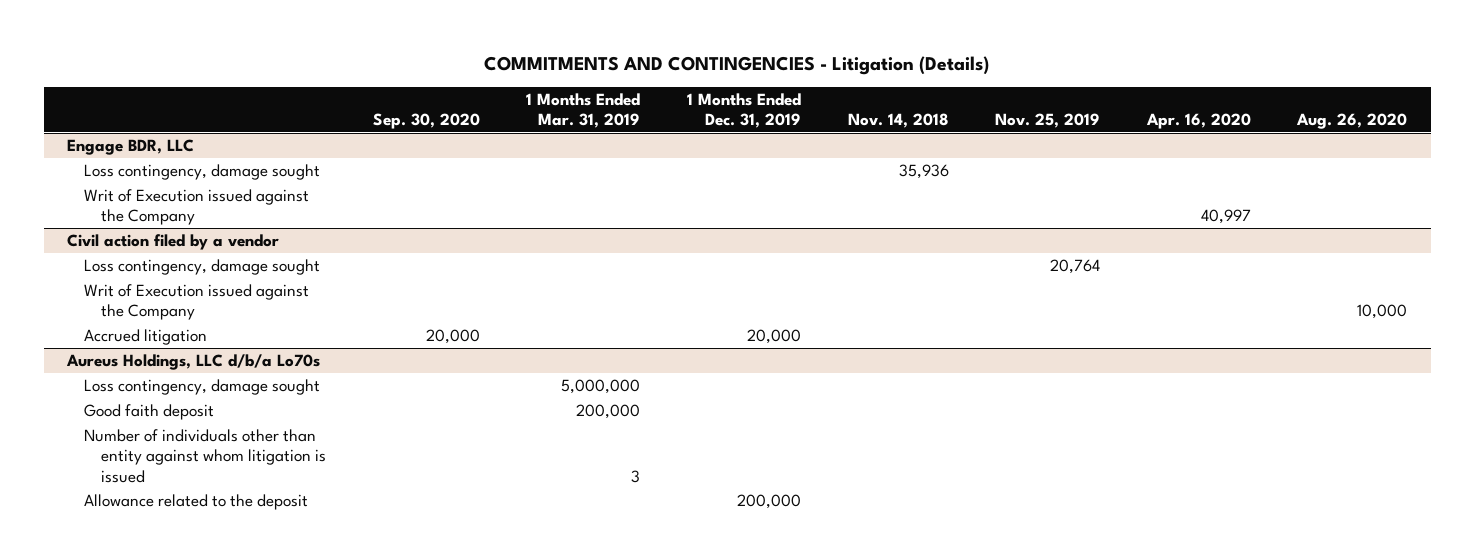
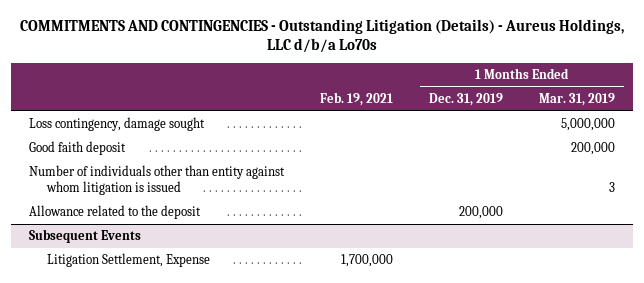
[484,55,990,75] COMMITMENTS AND CONTINGENCIES - Litigation (Details) -> [20,18,625,54] COMMITMENTS AND CONTINGENCIES - Outstanding Litigation (Details) - Aureus Holdings, LLC d/b/a Lo70s
[372,112,480,129] Sep. 30, 2020 -> none
[847,112,949,128] Nov. 14, 2018 -> none
[995,112,1101,128] Nov. 25, 2019 -> none
[1145,112,1251,129] Apr. 16, 2020 -> none
[1296,112,1408,129] Aug. 26, 2020 -> none
none -> [320,92,394,107] Feb. 19, 2021
[67,138,195,155] Engage BDR, LLC -> none
[84,163,321,180] Loss contingency, damage sought -> none
[84,188,310,226] Writ of Execution issued against the Company -> none
[67,233,280,250] Civil action filed by a vendor -> none
[84,258,321,275] Loss contingency, damage sought -> none
[84,283,310,321] Writ of Execution issued against the Company -> none
[84,328,208,345] Accrued litigation -> none
[84,378,321,395] Loss contingency, damage sought -> none
[84,403,215,420] Good faith deposit -> none
[84,428,327,483] Number of individuals other than entity against whom litigation is issued -> none
[84,493,309,510] Allowance related to the deposit -> none
none -> [29,117,206,132] Loss contingency, damage sought
none -> [29,141,127,156] Good faith deposit
none -> [29,165,286,196] Number of individuals other than entity against whom litigation is issued
none -> [29,205,202,220] Allowance related to the deposit
[66,353,321,370] Aureus Holdings, LLC d/b/a Lo70s -> [29,229,142,244] Subsequent Events
none -> [46,253,210,268] Litigation Settlement, Expense

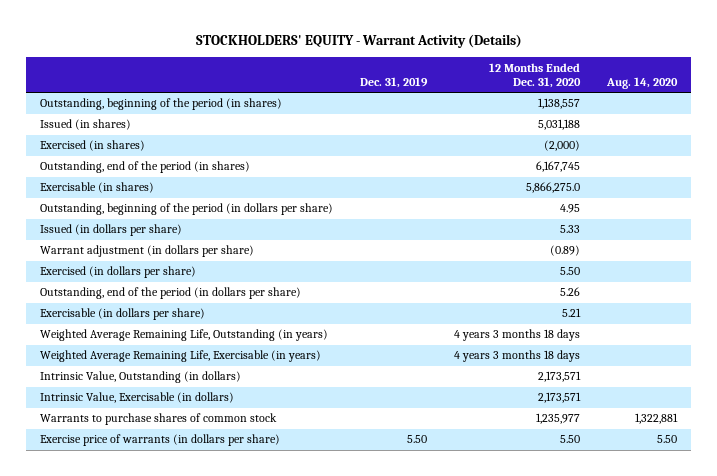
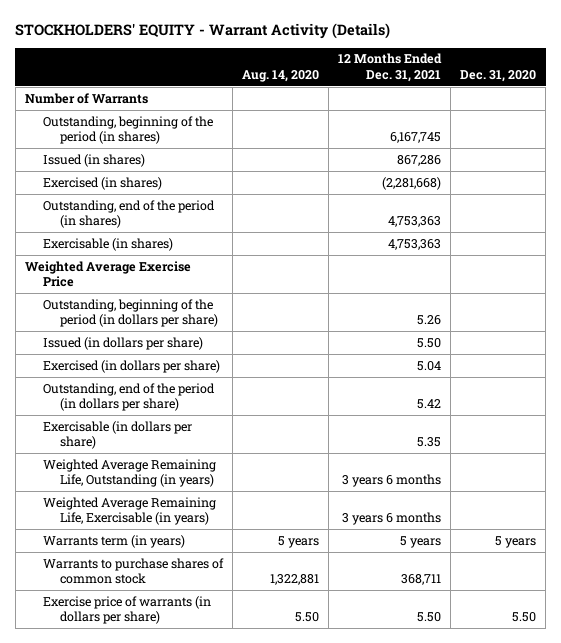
[359,77,428,89] Dec. 31, 2019 -> none
[489,62,582,89] 12 Months Ended Dec. 31, 2020 -> none
none -> [337,53,442,82] 12 Months Ended Dec. 31, 2021
none -> [460,69,537,82] Dec. 31, 2020
none -> [24,92,148,104] Number of Warrants
none -> [24,260,191,288] Weighted Average Exercise Price
[39,245,254,258] Warrant adjustment (in dollars per share) -> none
[39,371,241,384] Intrinsic Value, Outstanding (in dollars) -> none
[39,392,234,404] Intrinsic Value, Exercisable (in dollars) -> none
none -> [42,534,185,548] Warrants term (in years)

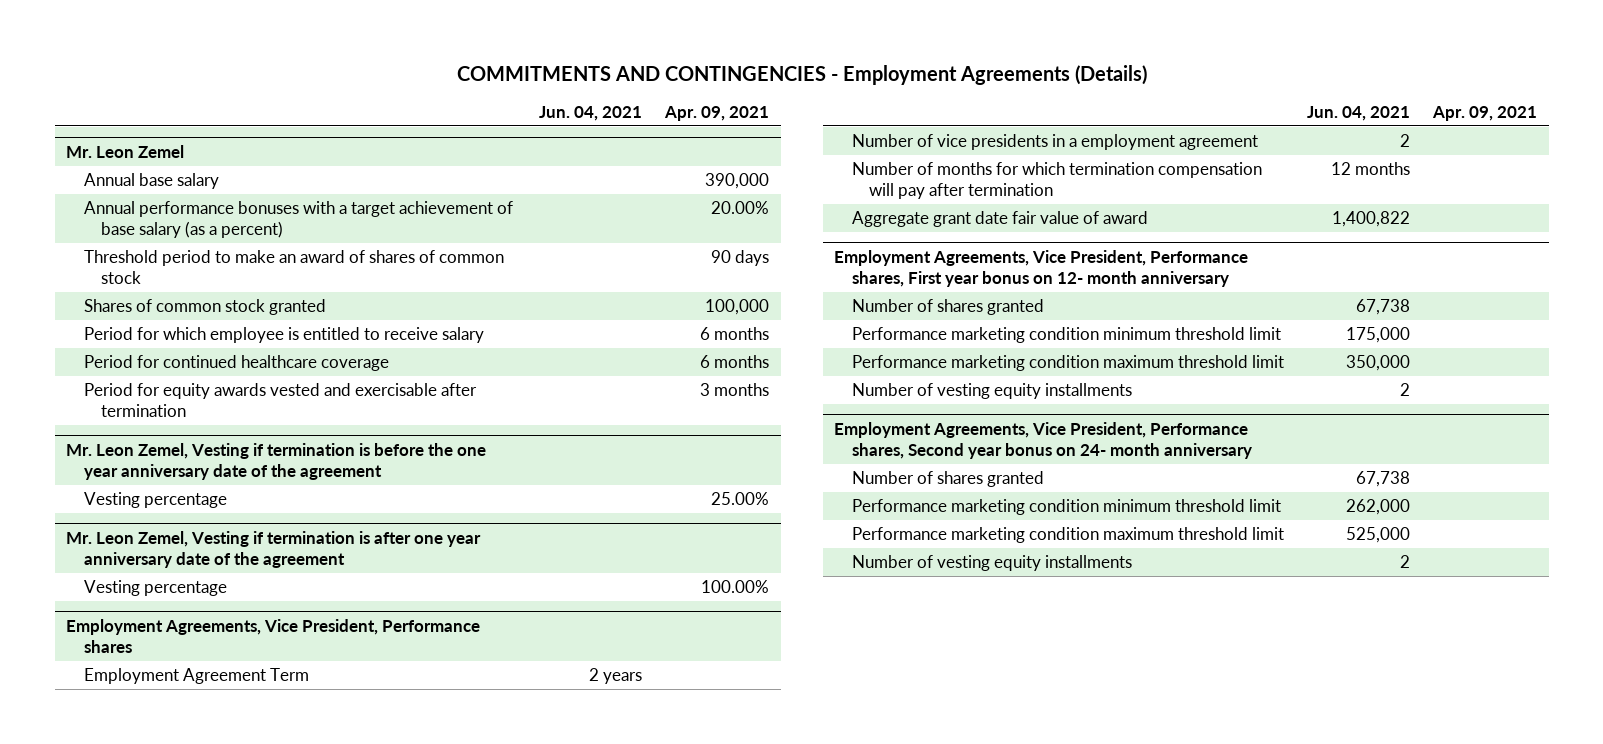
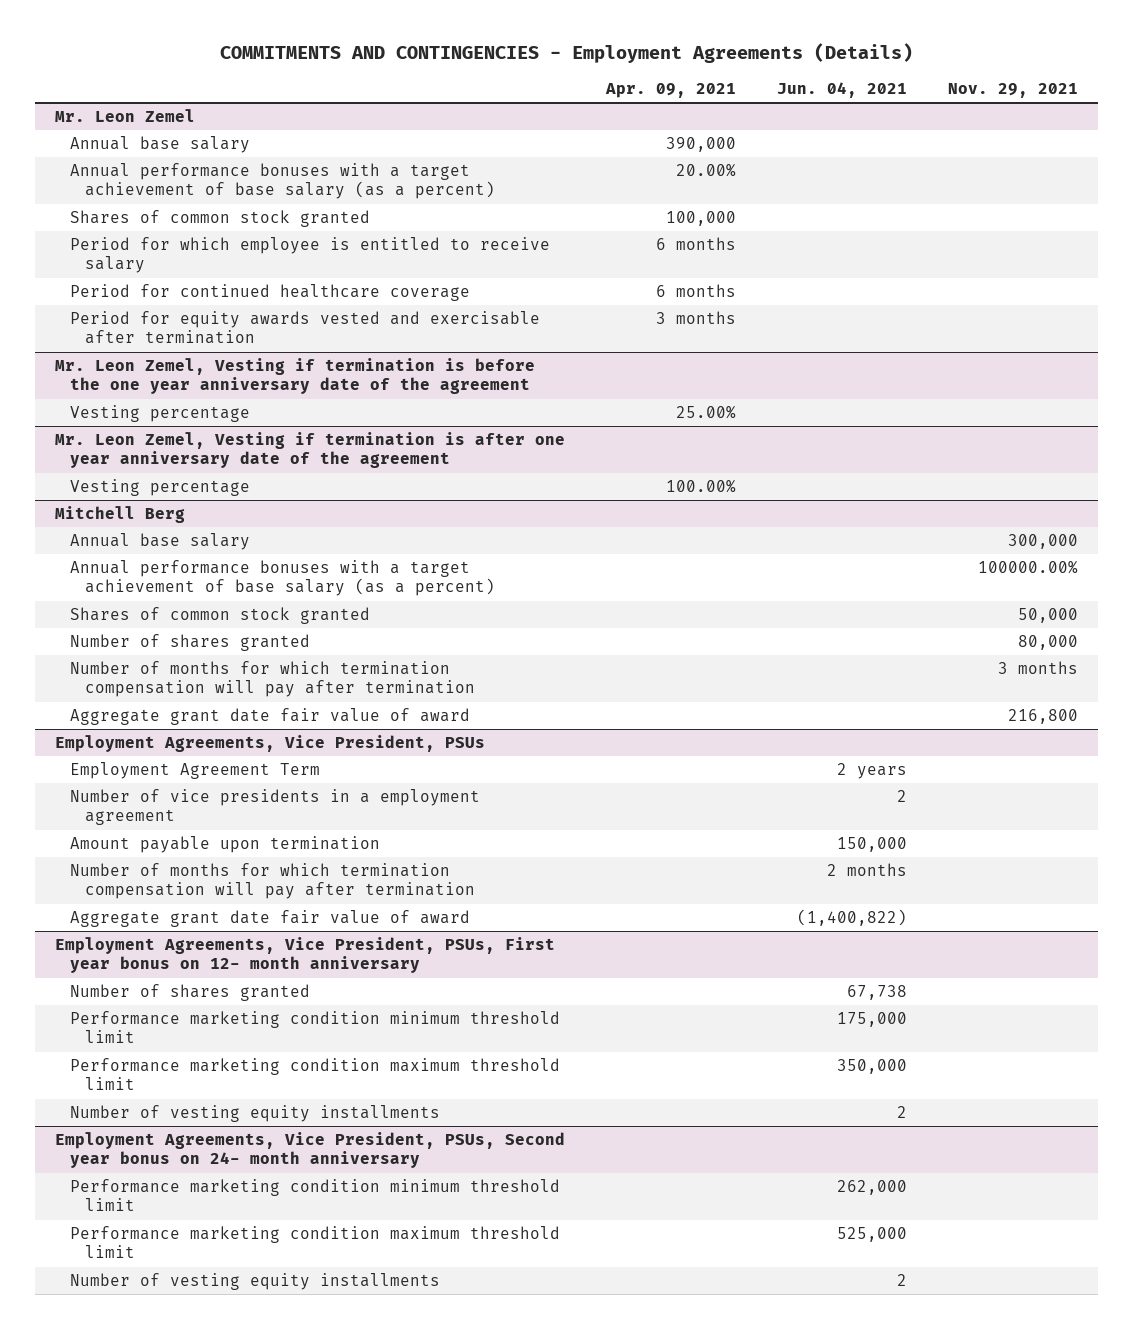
none -> [947,83,1078,99] Nov. 29, 2021
[83,250,504,285] Threshold period to make an award of shares of common stock -> none
none -> [55,506,186,524] Mitchell Berg
none -> [70,533,251,551] Annual base salary
none -> [70,560,495,597] Annual performance bonuses with a target achievement of base salary (as a percent)
none -> [70,607,371,625] Shares of common stock granted
none -> [70,634,311,652] Number of shares granted
none -> [70,661,475,698] Number of months for which termination compensation will pay after termination
none -> [70,708,471,726] Aggregate grant date fair value of award
[66,618,481,654] Employment Agreements, Vice President, Performance shares -> [55,735,486,753] Employment Agreements, Vice President, PSUs
none -> [70,836,381,854] Amount payable upon termination
[1330,162,1410,176] 12 months -> [826,863,907,877] 2 months
[1331,211,1410,228] 1,400,822 -> [796,909,907,927] (1,400,822)
[834,249,1249,288] Employment Agreements, Vice President, Performance shares, First year bonus on 12- month anniversary -> [55,937,556,974] Employment Agreements, Vice President, PSUs, First year bonus on 12- month anniversary
[851,471,1044,488] Number of shares granted -> none
[834,421,1252,460] Employment Agreements, Vice President, Performance shares, Second year bonus on 24- month anniversary -> [55,1132,566,1169] Employment Agreements, Vice President, PSUs, Second year bonus on 24- month anniversary

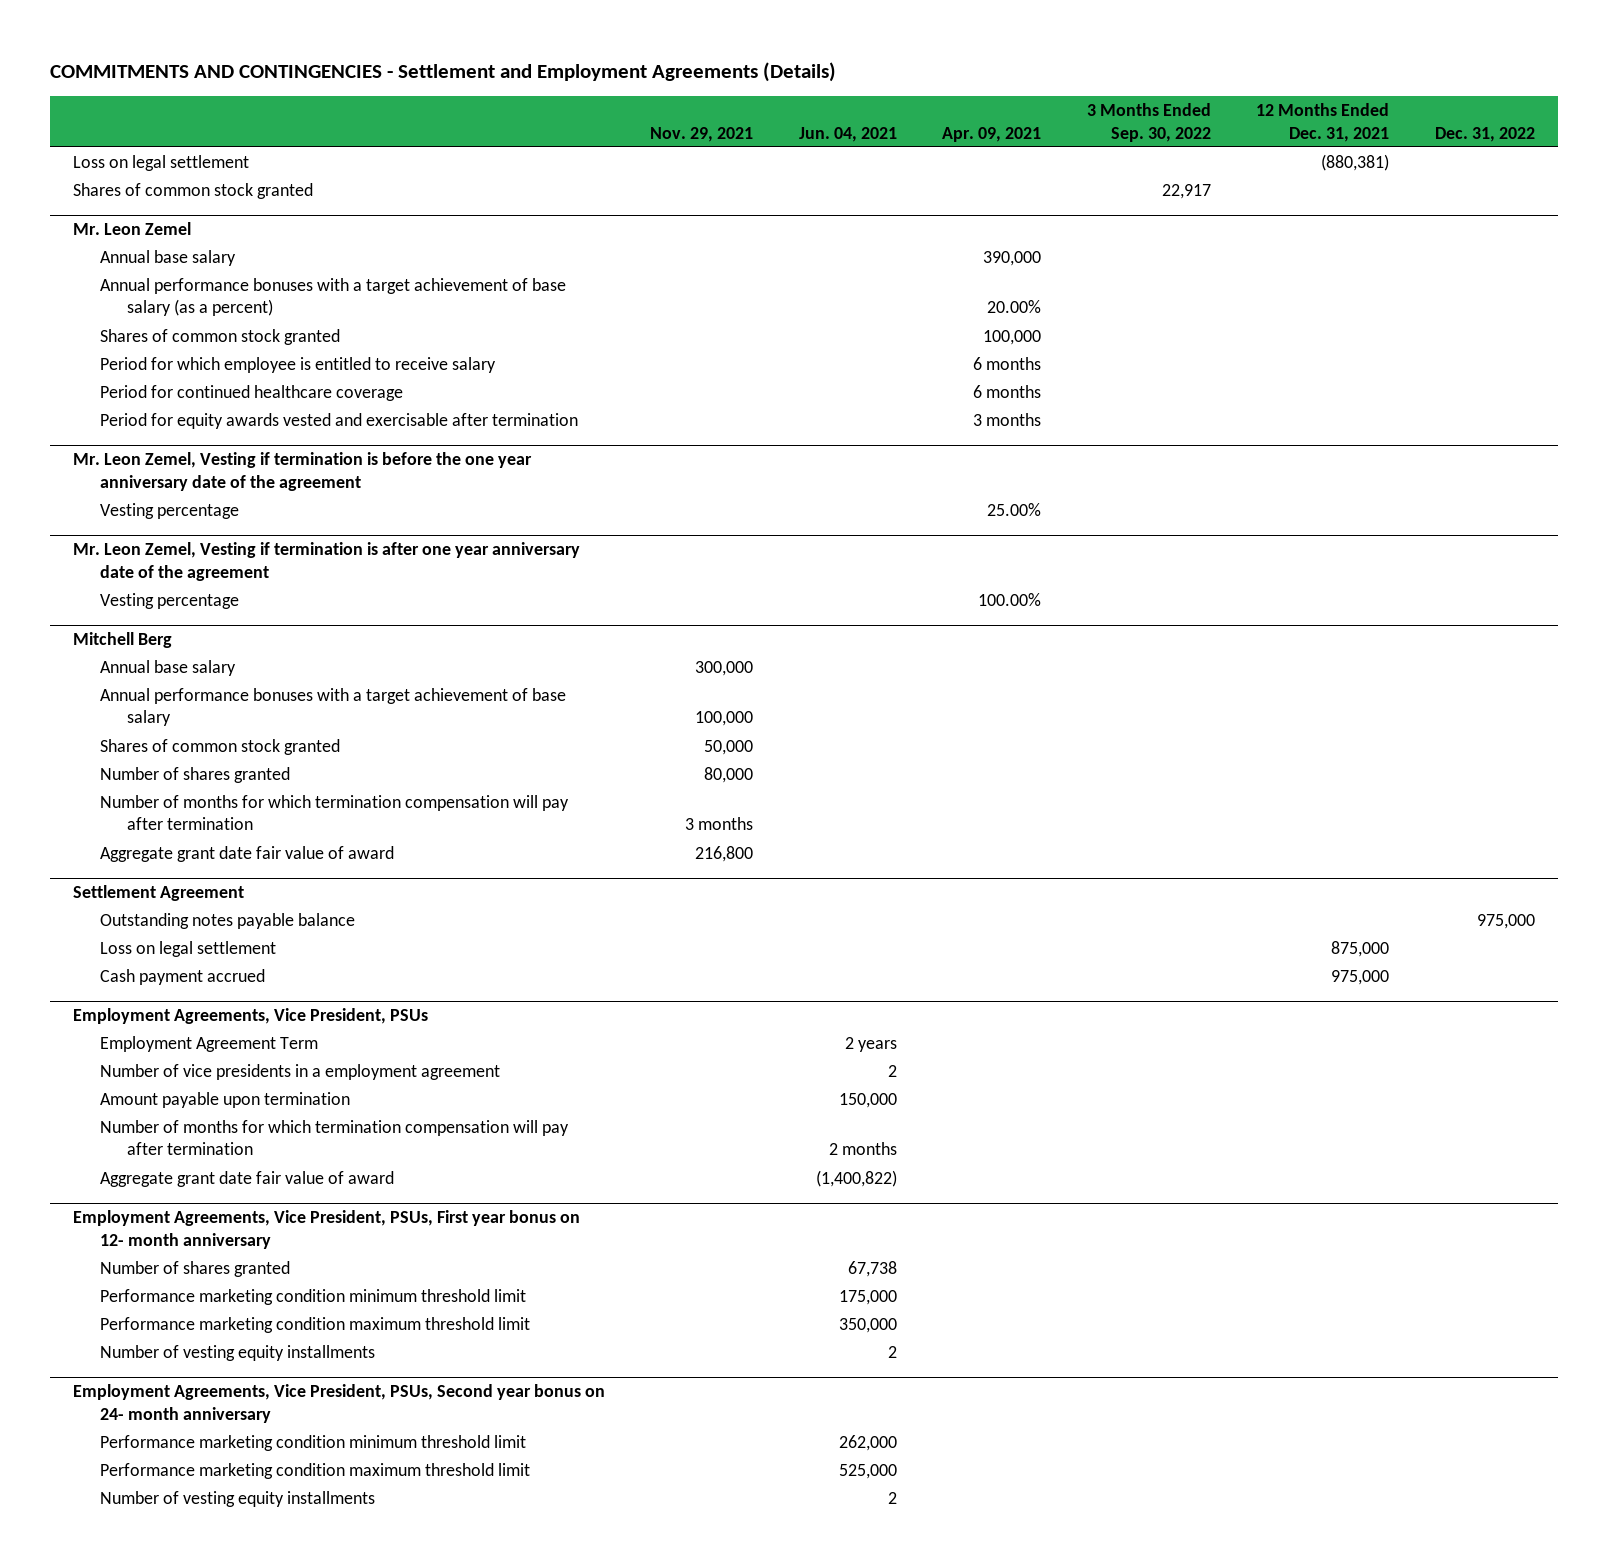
[219,43,913,64] COMMITMENTS AND CONTINGENCIES - Employment Agreements (Details) -> [49,62,836,83] COMMITMENTS AND CONTINGENCIES - Settlement and Employment Agreements (Details)
none -> [1086,103,1211,142] 3 Months Ended Sep. 30, 2022
none -> [1256,103,1390,142] 12 Months Ended Dec. 31, 2021
none -> [1434,126,1535,142] Dec. 31, 2022
none -> [72,155,249,172] Loss on legal settlement
none -> [72,183,313,200] Shares of common stock granted
[70,560,495,597] Annual performance bonuses with a target achievement of base salary (as a percent) -> [99,688,566,727] Annual performance bonuses with a target achievement of base salary
[977,560,1078,575] 100000.00% -> [695,711,754,727] 100,000
none -> [72,885,244,902] Settlement Agreement
none -> [99,913,355,930] Outstanding notes payable balance
none -> [99,941,276,958] Loss on legal settlement
none -> [99,969,265,986] Cash payment accrued

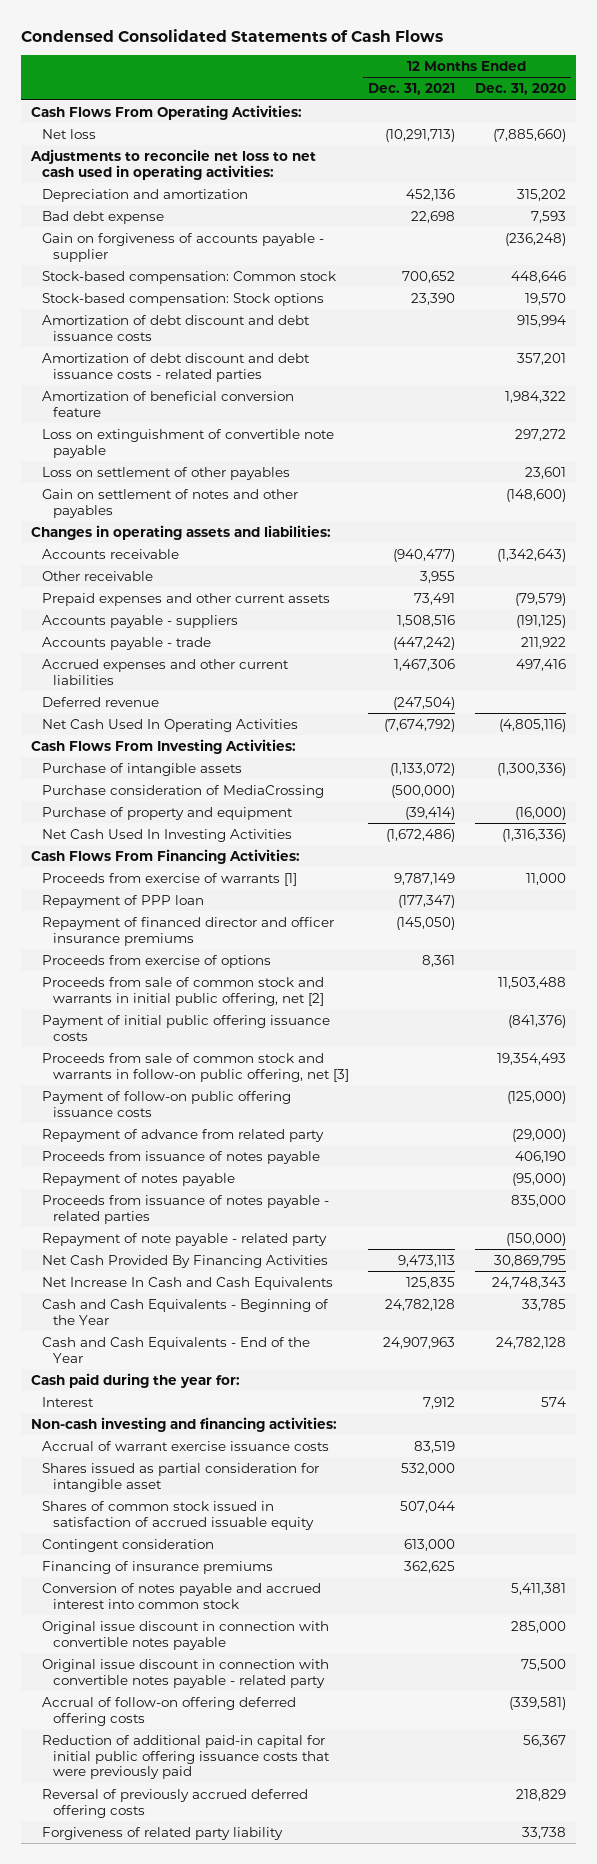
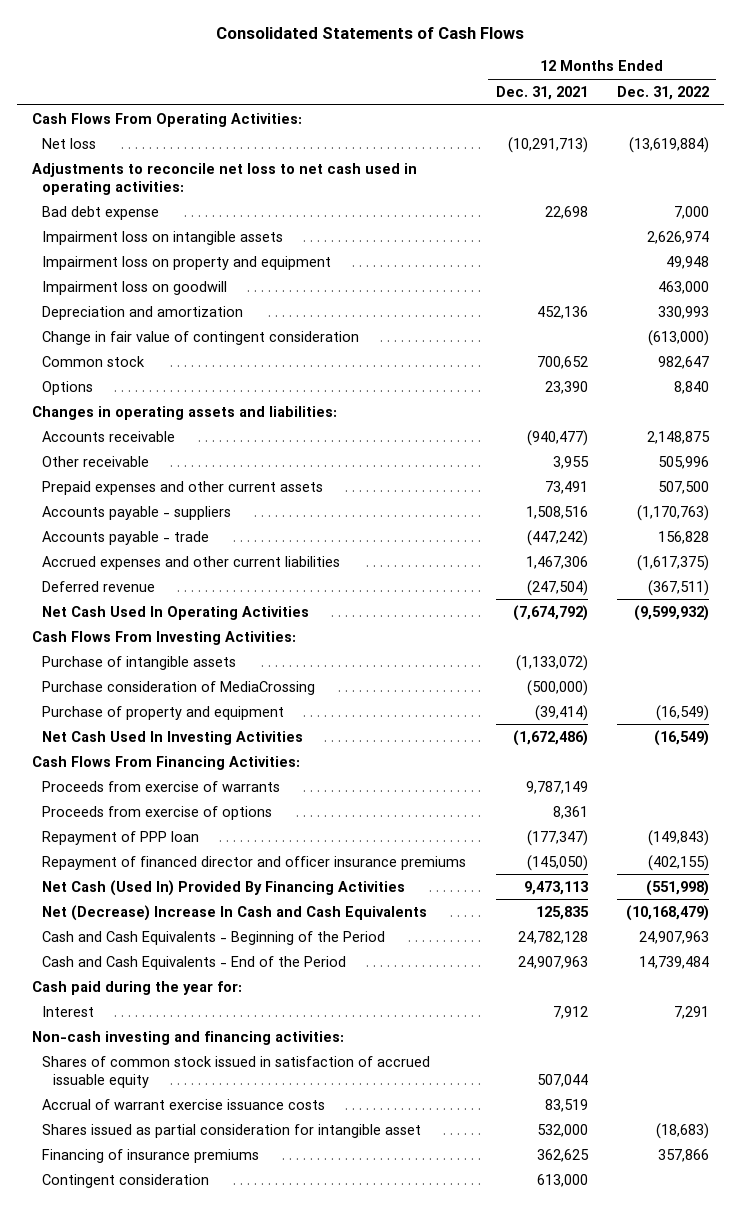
[21,28,444,42] Condensed Consolidated Statements of Cash Flows -> [216,27,525,40] Consolidated Statements of Cash Flows
[475,83,567,96] Dec. 31, 2020 -> none
none -> [617,85,710,100] Dec. 31, 2022
[41,232,324,262] Gain on forgiveness of accounts payable - supplier -> none
[41,314,310,341] Amortization of debt discount and debt issuance costs -> none
[41,352,310,382] Amortization of debt discount and debt issuance costs - related parties -> none
[41,390,294,417] Amortization of beneficial conversion feature -> none
[41,428,334,458] Loss on extinguishment of convertible note payable -> none
[41,466,290,480] Loss on settlement of other payables -> none
[41,488,298,518] Gain on settlement of notes and other payables -> none
none -> [42,230,284,245] Impairment loss on intangible assets
none -> [42,255,332,270] Impairment loss on property and equipment
none -> [42,280,228,295] Impairment loss on goodwill
[41,188,248,202] Depreciation and amortization -> [42,305,244,320] Depreciation and amortization
none -> [42,330,360,345] Change in fair value of contingent consideration
[41,270,336,284] Stock-based compensation: Common stock -> [42,355,146,367] Common stock
[41,292,324,306] Stock-based compensation: Stock options -> [42,380,94,395] Options
[41,872,297,886] Proceeds from exercise of warrants [1] -> [42,780,281,792] Proceeds from exercise of warrants
[41,954,271,968] Proceeds from exercise of options -> [42,805,273,820] Proceeds from exercise of options
[41,976,324,1006] Proceeds from sale of common stock and warrants in initial public offering, net [2] -> none
[41,1014,330,1041] Payment of initial public offering issuance costs -> none
[41,1052,349,1082] Proceeds from sale of common stock and warrants in follow-on public offering, net [3] -> none
[41,1090,291,1117] Payment of follow-on public offering issuance costs -> none
[41,1128,324,1142] Repayment of advance from related party -> none
[41,1150,320,1164] Proceeds from issuance of notes payable -> none
[41,1172,235,1186] Repayment of notes payable -> none
[41,1194,329,1224] Proceeds from issuance of notes payable - related parties -> none
[41,1232,327,1246] Repayment of note payable - related party -> none
[41,1254,328,1268] Net Cash Provided By Financing Activities -> [42,879,406,896] Net Cash (Used In) Provided By Financing Activities
[41,1276,333,1290] Net Increase In Cash and Cash Equivalents -> [42,904,428,921] Net (Decrease) Increase In Cash and Cash Equivalents
[41,1298,329,1325] Cash and Cash Equivalents - Beginning of the Year -> [42,930,386,945] Cash and Cash Equivalents - Beginning of the Period
[41,1336,310,1363] Cash and Cash Equivalents - End of the Year -> [42,955,347,970] Cash and Cash Equivalents - End of the Period
[41,1500,314,1530] Shares of common stock issued in satisfaction of accrued issuable equity -> [42,1055,431,1088] Shares of common stock issued in satisfaction of accrued issuable equity
[41,1582,321,1609] Conversion of notes payable and accrued interest into common stock -> none
[41,1620,329,1650] Original issue discount in connection with convertible notes payable -> none
[41,1658,329,1688] Original issue discount in connection with convertible notes payable - related party -> none
[41,1696,296,1726] Accrual of follow-on offering deferred offering costs -> none
[41,1734,330,1780] Reduction of additional paid-in capital for initial public offering issuance costs that were previously paid -> none
[41,1788,308,1818] Reversal of previously accrued deferred offering costs -> none
[41,1826,283,1840] Forgiveness of related party liability -> none
[41,1538,214,1552] Contingent consideration -> [42,1173,210,1188] Contingent consideration

